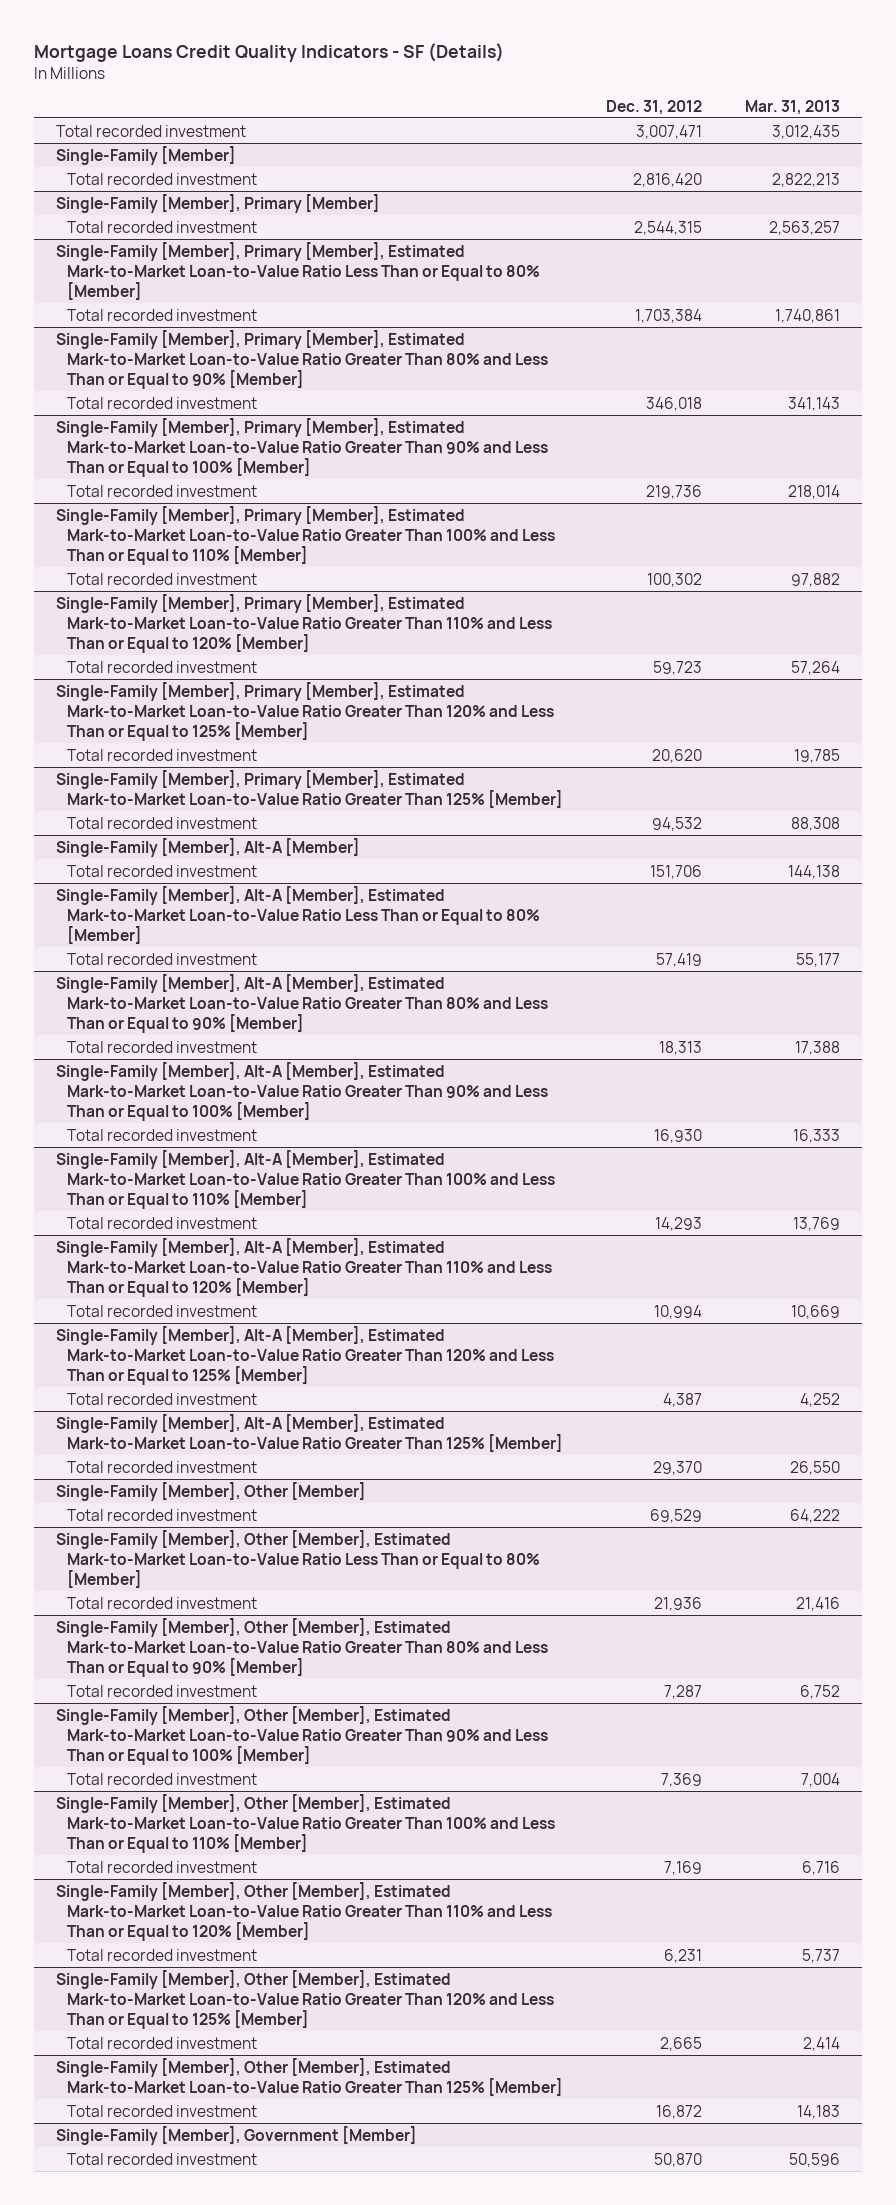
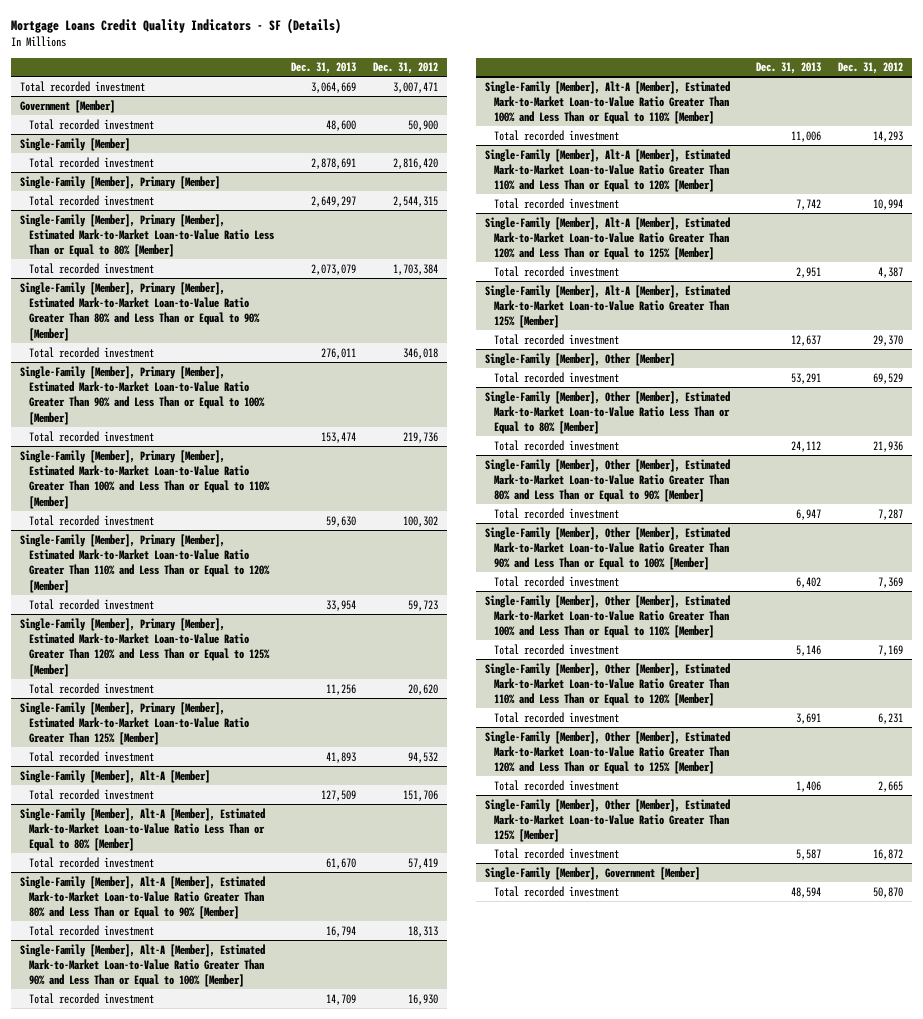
[745,99,841,115] Mar. 31, 2013 -> none
none -> [291,62,357,75] Dec. 31, 2013
none -> [19,99,115,113] Government [Member]
none -> [29,118,155,130] Total recorded investment

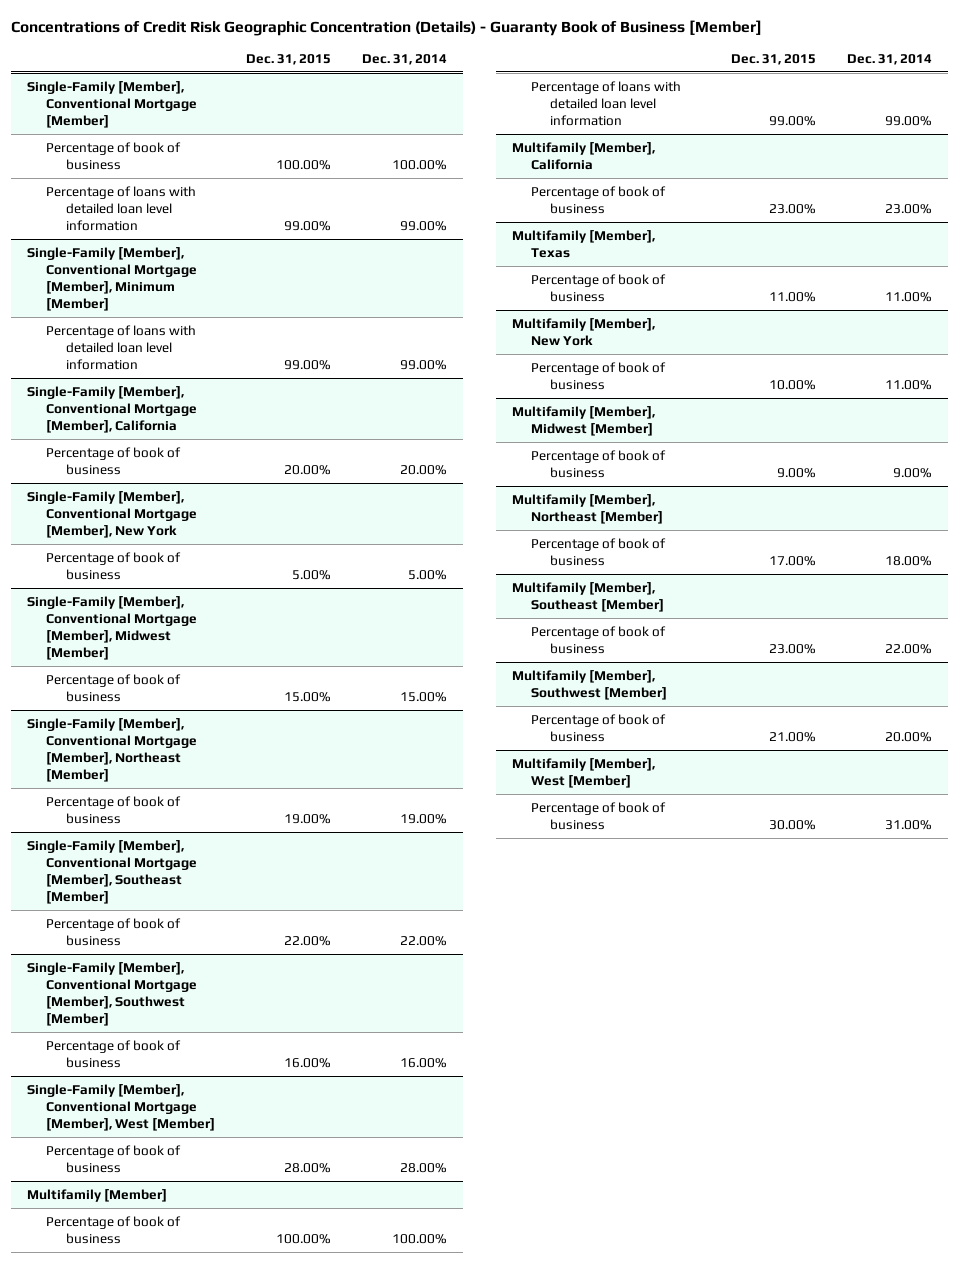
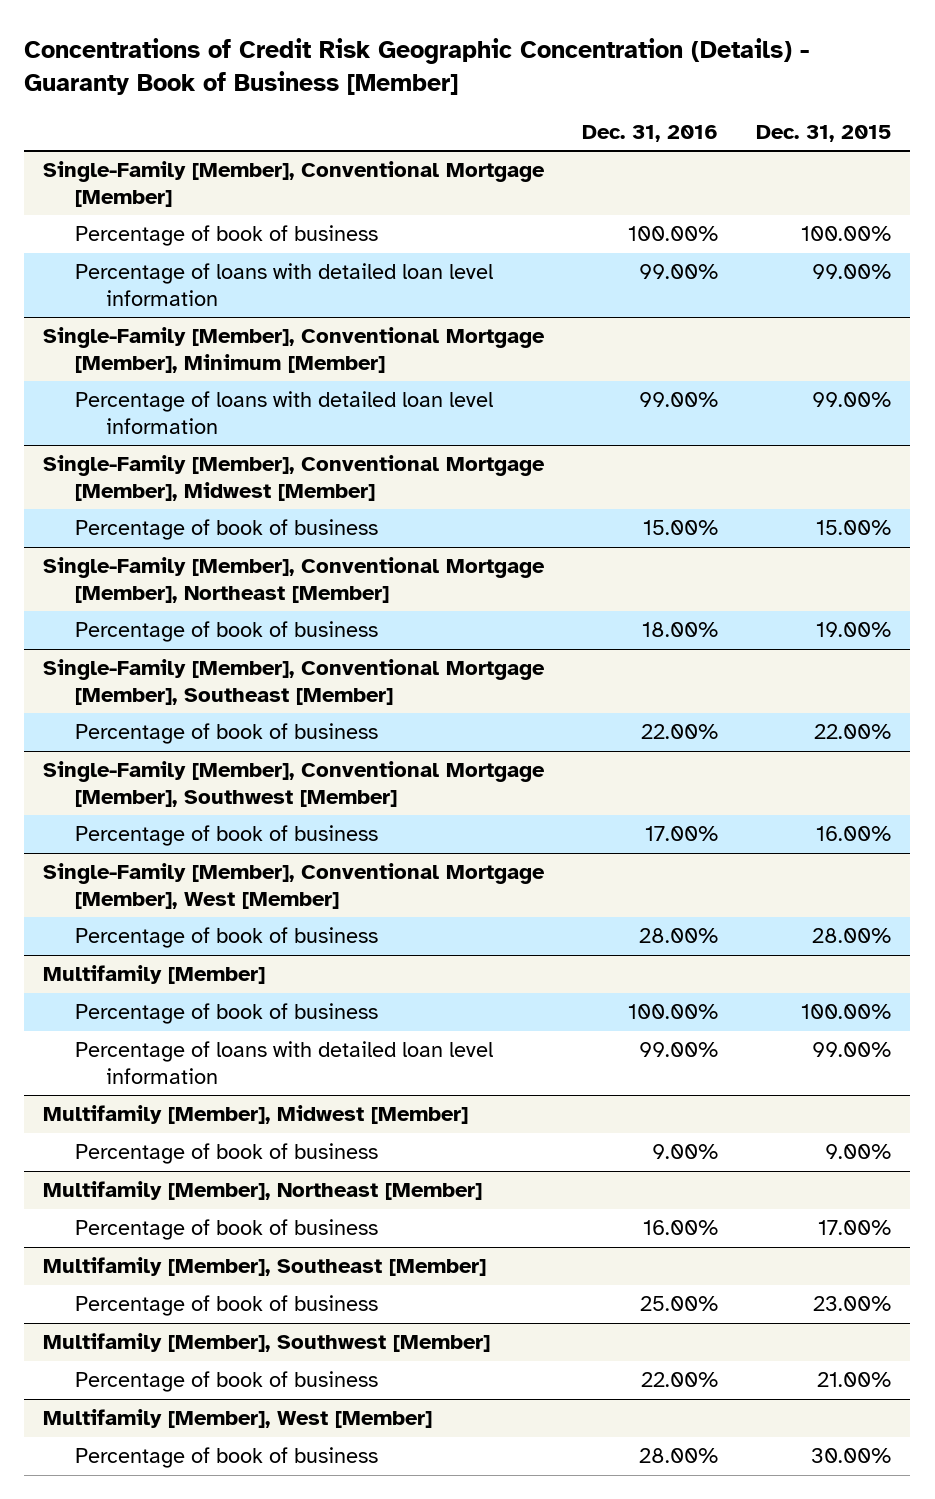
[362,53,448,65] Dec. 31, 2014 -> none
none -> [582,124,719,142] Dec. 31, 2016
[26,385,198,433] Single-Family [Member], Conventional Mortgage [Member], California -> none
[46,446,182,475] Percentage of book of business -> none
[26,490,198,538] Single-Family [Member], Conventional Mortgage [Member], New York -> none
[46,551,182,580] Percentage of book of business -> none
[511,141,655,170] Multifamily [Member], California -> none
[531,185,667,214] Percentage of book of business -> none
[511,229,655,258] Multifamily [Member], Texas -> none
[531,273,667,302] Percentage of book of business -> none
[511,317,655,346] Multifamily [Member], New York -> none
[531,361,667,390] Percentage of book of business -> none

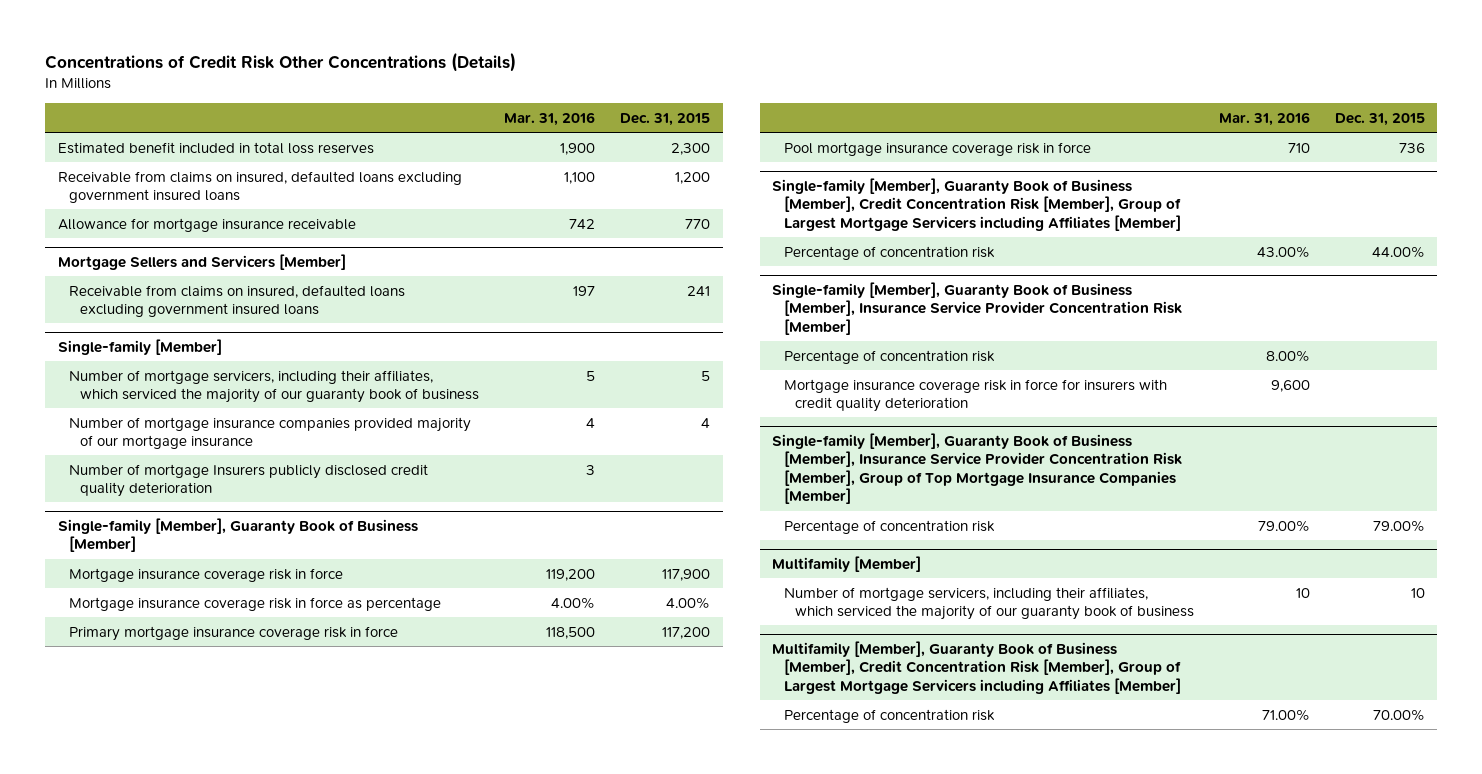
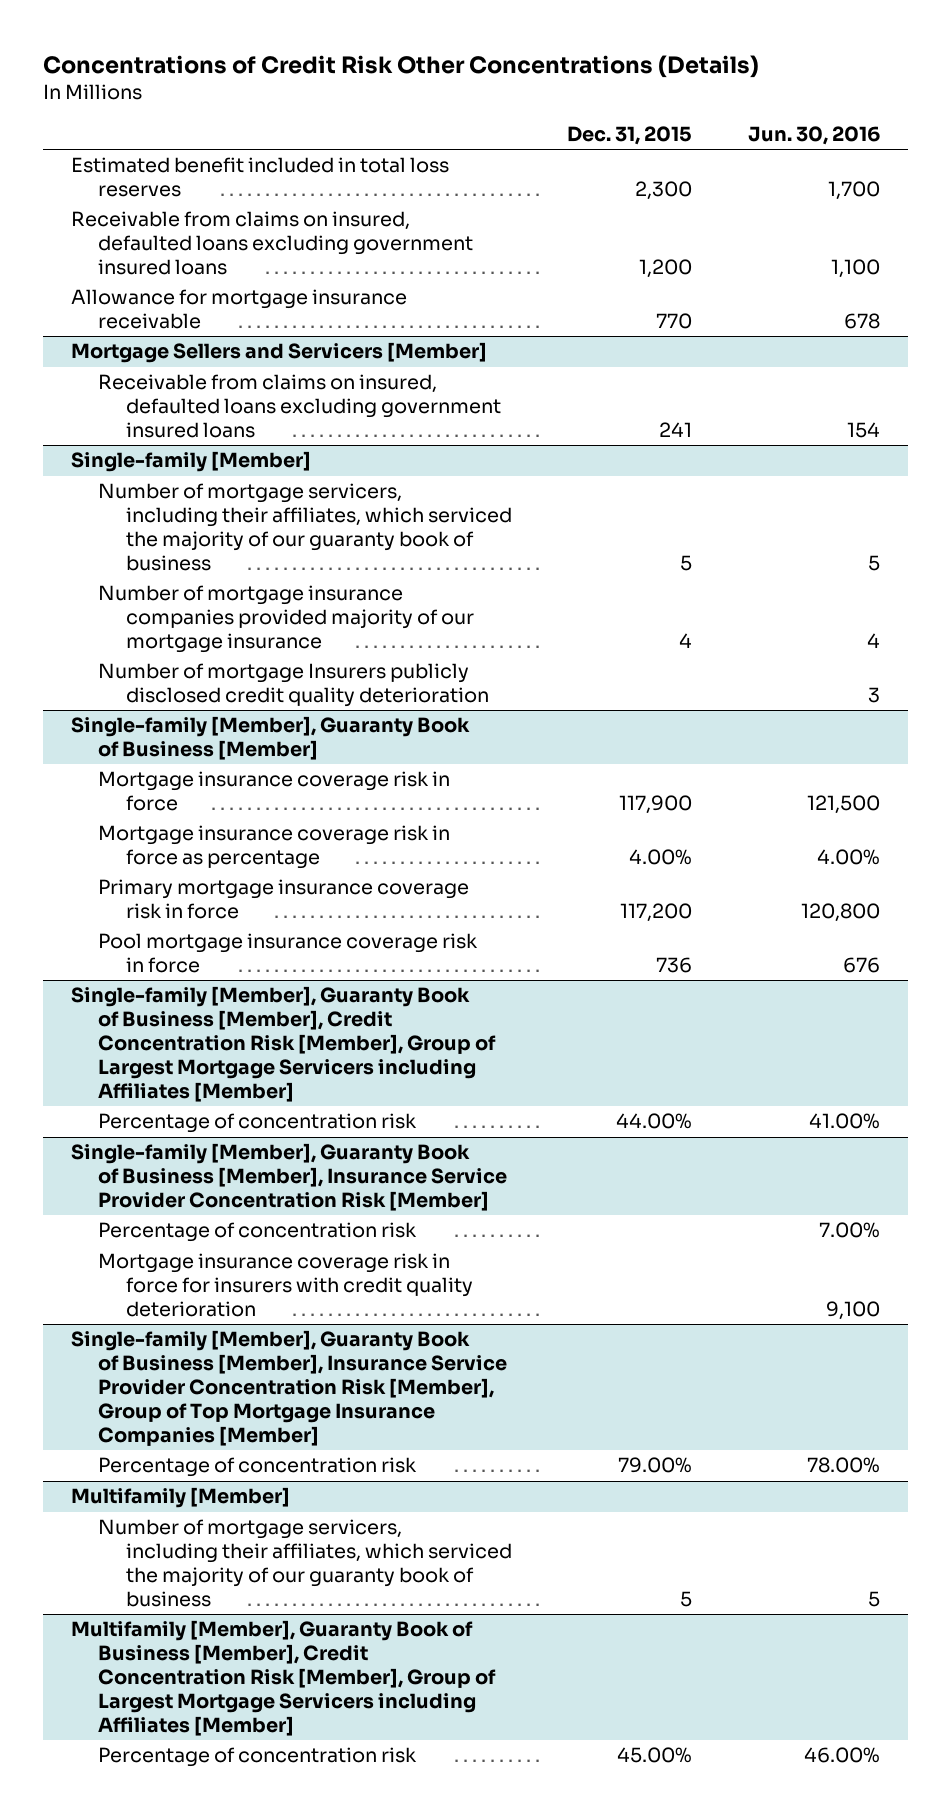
[503,111,595,126] Mar. 31, 2016 -> none
none -> [747,126,880,146] Jun. 30, 2016
[1410,587,1425,598] 10 -> [680,1590,693,1607] 5
[1372,708,1425,721] 70.00% -> [617,1747,693,1764] 45.00%

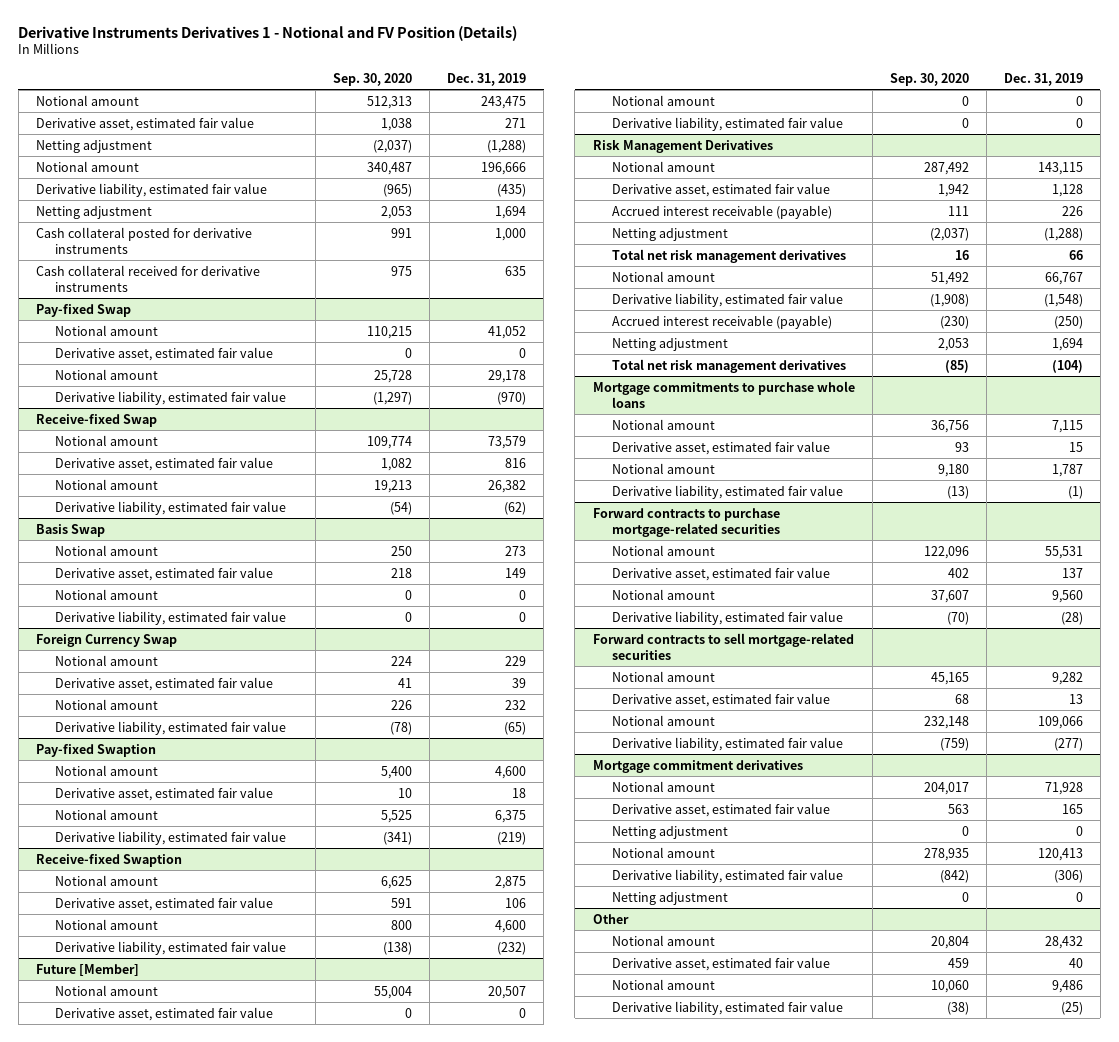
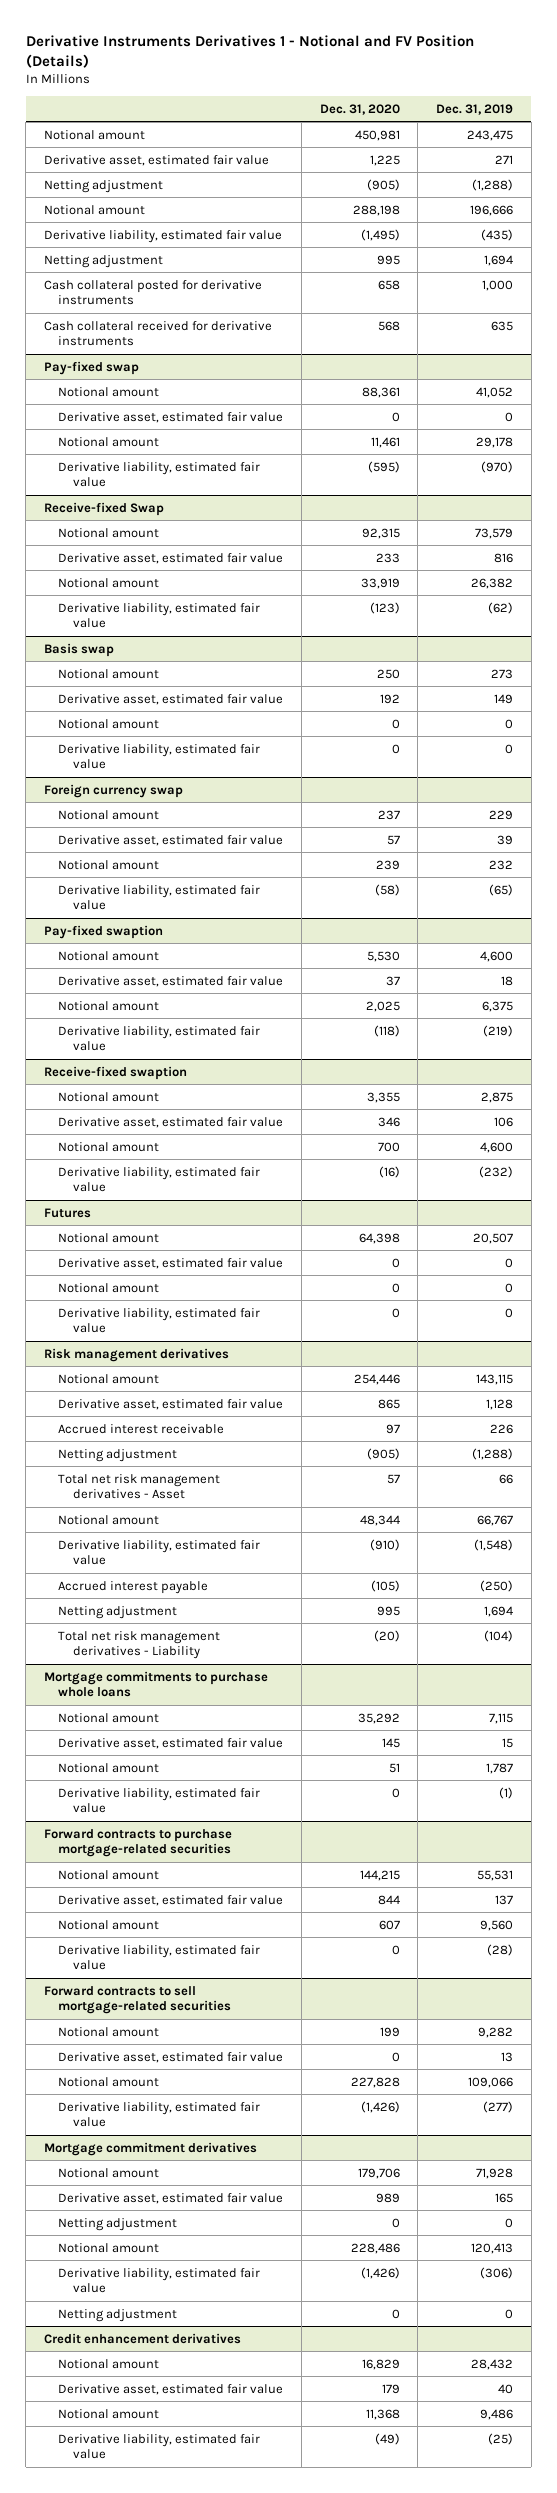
[332,72,412,86] Sep. 30, 2020 -> none
none -> [319,103,400,115] Dec. 31, 2020
[35,303,131,317] Pay-fixed Swap -> [43,360,139,375] Pay-fixed swap
[35,523,105,537] Basis Swap -> [43,642,114,657] Basis swap
[35,633,177,647] Foreign Currency Swap -> [43,783,183,798] Foreign currency swap
[35,743,156,757] Pay-fixed Swaption -> [43,924,163,939] Pay-fixed swaption
[35,853,182,867] Receive-fixed Swaption -> [43,1065,187,1080] Receive-fixed swaption
[35,963,139,976] Future [Member] -> [43,1207,91,1218] Futures
[592,139,773,153] Risk Management Derivatives -> [43,1347,229,1362] Risk management derivatives
[611,204,832,219] Accrued interest receivable (payable) -> [58,1423,225,1434] Accrued interest receivable
[611,248,846,263] Total net risk management derivatives -> [58,1473,221,1500] Total net risk management derivatives - Asset
[611,314,832,329] Accrued interest receivable (payable) -> [58,1580,209,1594] Accrued interest payable
[611,358,846,373] Total net risk management derivatives -> [58,1630,221,1660] Total net risk management derivatives - Liability
[592,913,629,924] Other -> [43,2332,241,2344] Credit enhancement derivatives

